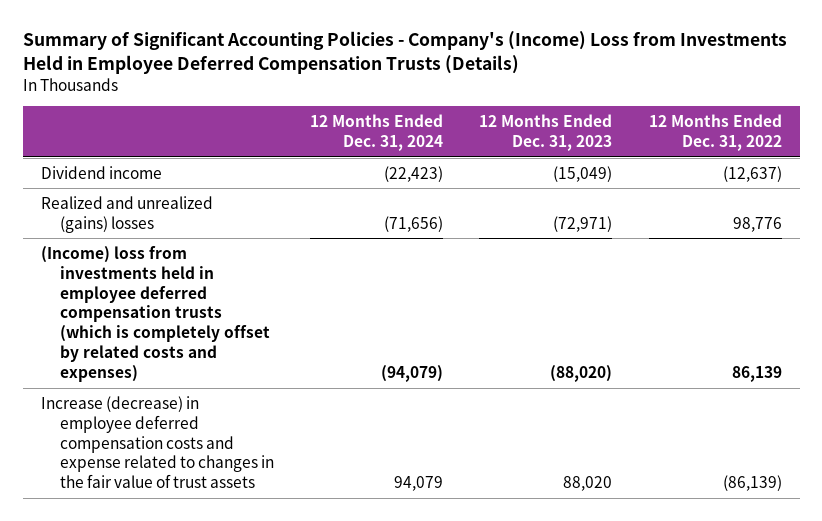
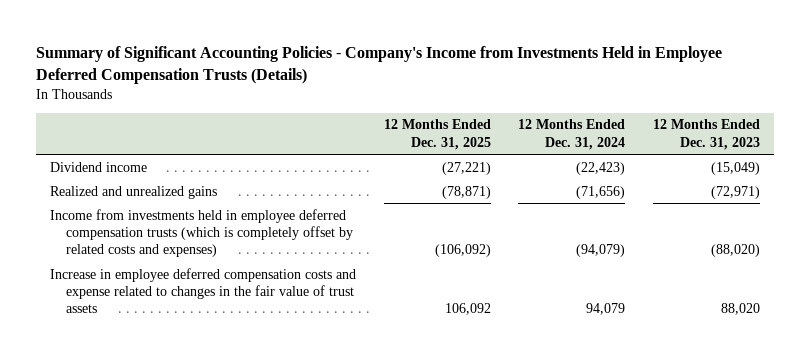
[22,31,787,75] Summary of Significant Accounting Policies - Company's (Income) Loss from Investments Held in Employee Deferred Compensation Trusts (Details) -> [36,46,723,84] Summary of Significant Accounting Policies - Company's Income from Investments Held in Employee Deferred Compensation Trusts (Details)
[648,114,782,152] 12 Months Ended Dec. 31, 2022 -> none
none -> [383,119,491,150] 12 Months Ended Dec. 31, 2025
[40,195,213,233] Realized and unrealized (gains) losses -> [50,185,218,199] Realized and unrealized gains
[40,245,270,383] (Income) loss from investments held in employee deferred compensation trusts (which is completely offset by related costs and expenses) -> [50,208,354,258] Income from investments held in employee deferred compensation trusts (which is completely offset by related costs and expenses)
[40,395,274,489] Increase (decrease) in employee deferred compensation costs and expense related to changes in the fair value of trust assets -> [50,267,357,314] Increase in employee deferred compensation costs and expense related to changes in the fair value of trust assets

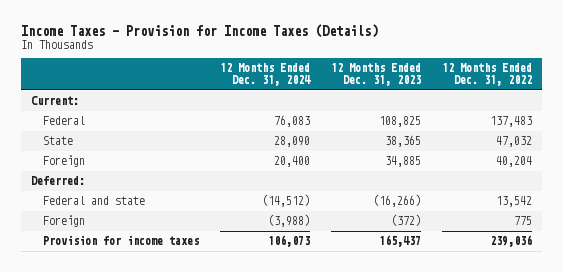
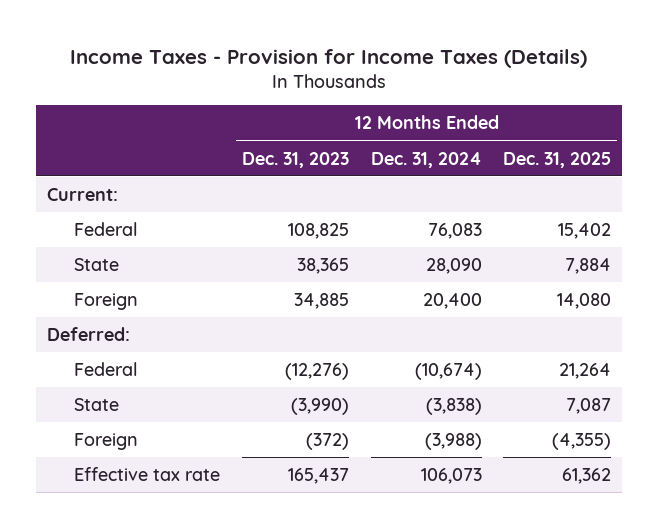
[441,63,532,87] 12 Months Ended Dec. 31, 2022 -> none
none -> [503,151,612,168] Dec. 31, 2025
[42,196,145,206] Federal and state -> none
none -> [73,361,138,376] Federal
none -> [73,397,119,411] State
[42,235,199,246] Provision for income taxes -> [73,466,220,481] Effective tax rate

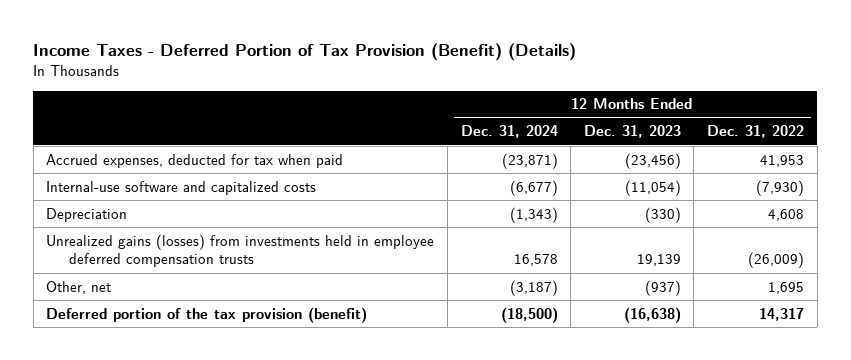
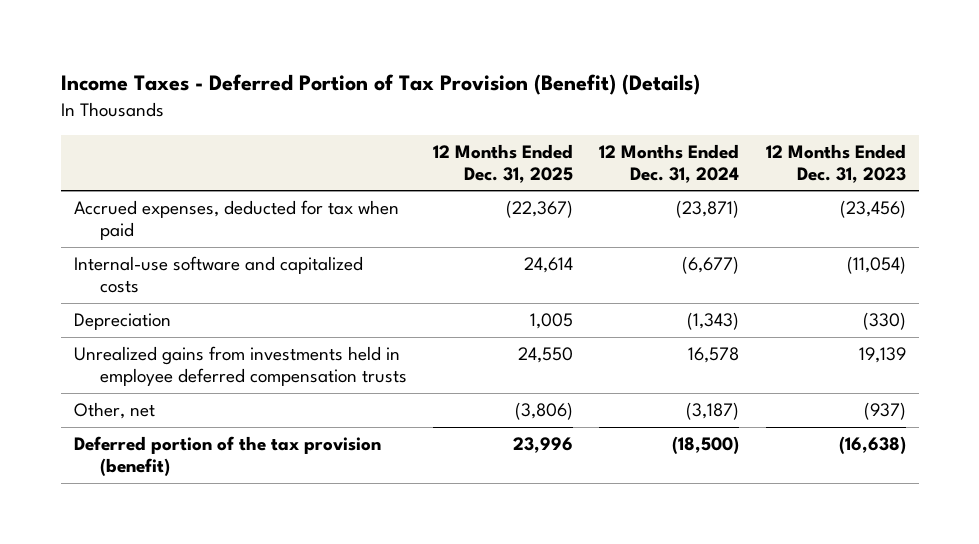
[707,125,805,139] Dec. 31, 2022 -> none
none -> [433,143,574,183] 12 Months Ended Dec. 31, 2025
[46,233,435,268] Unrealized gains (losses) from investments held in employee deferred compensation trusts -> [73,346,408,387] Unrealized gains from investments held in employee deferred compensation trusts

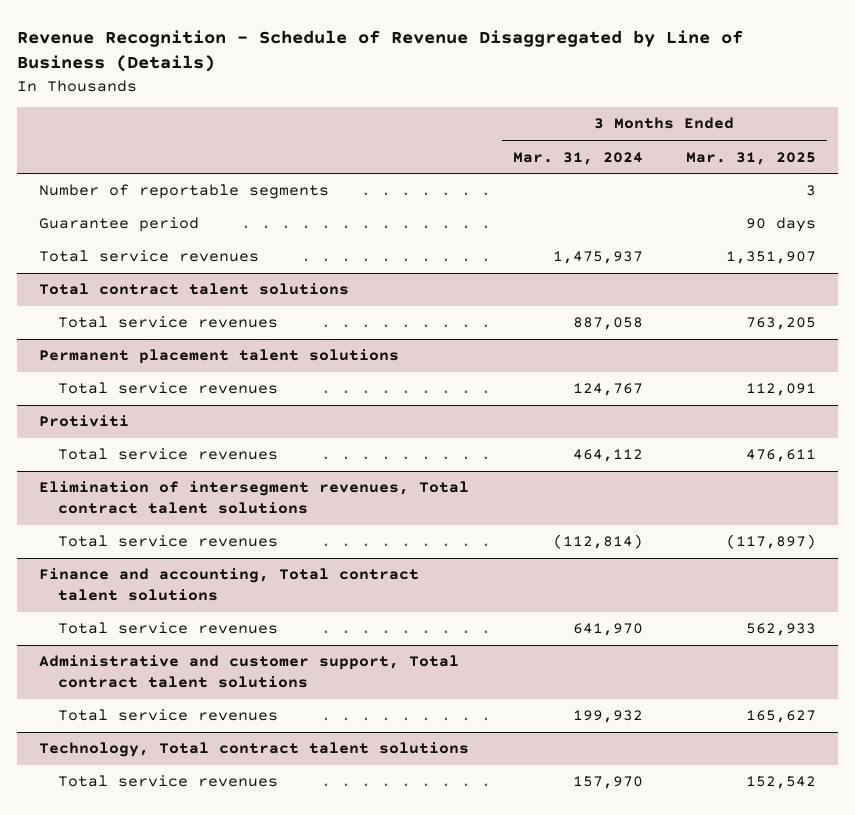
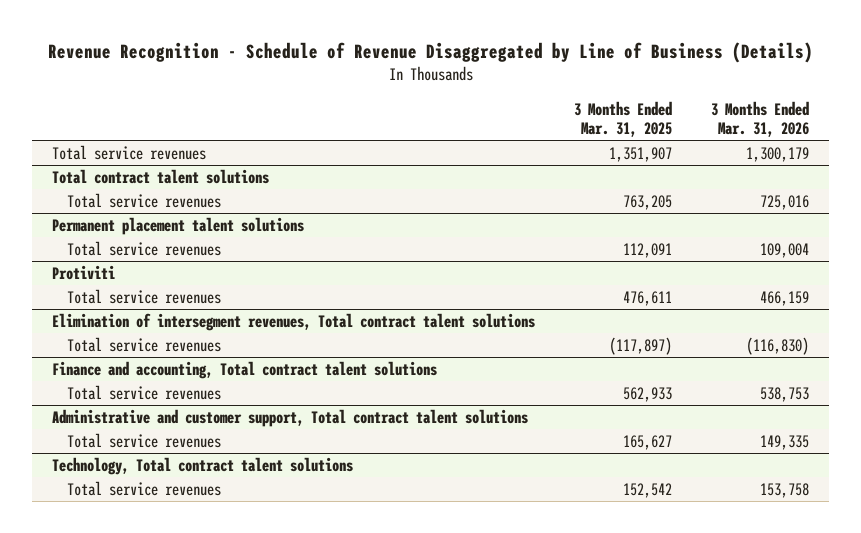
[512,151,643,165] Mar. 31, 2024 -> none
none -> [711,100,810,138] 3 Months Ended Mar. 31, 2026
[39,184,330,200] Number of reportable segments -> none
[39,217,200,233] Guarantee period -> none

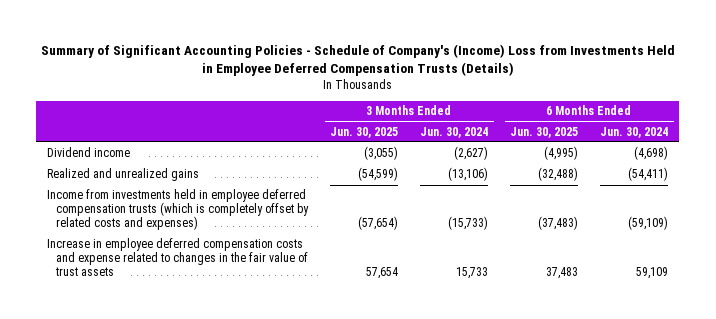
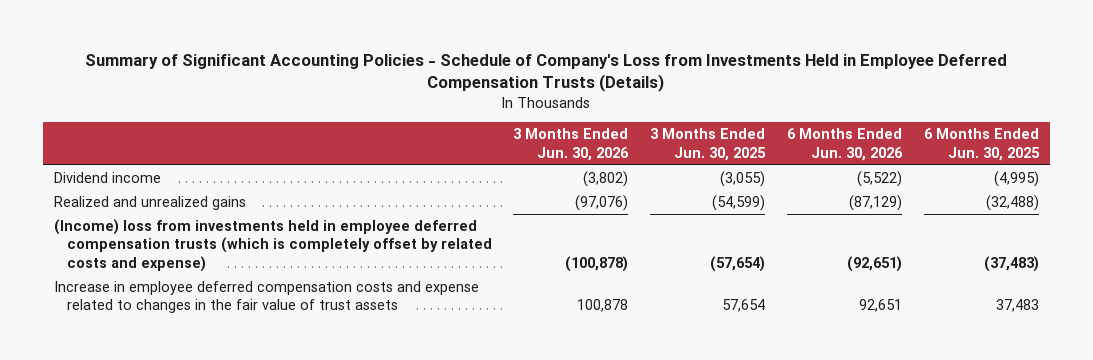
[40,43,675,76] Summary of Significant Accounting Policies - Schedule of Company's (Income) Loss from Investments Held in Employee Deferred Compensation Trusts (Details) -> [85,53,1008,93] Summary of Significant Accounting Policies - Schedule of Company's Loss from Investments Held in Employee Deferred Compensation Trusts (Details)
[420,126,489,138] Jun. 30, 2024 -> none
[600,126,669,138] Jun. 30, 2024 -> none
none -> [513,128,630,161] 3 Months Ended Jun. 30, 2026
none -> [787,128,904,161] 6 Months Ended Jun. 30, 2026
[47,189,310,231] Income from investments held in employee deferred compensation trusts (which is completely offset by related costs and expenses) -> [53,218,492,272] (Income) loss from investments held in employee deferred compensation trusts (which is completely offset by related costs and expense)

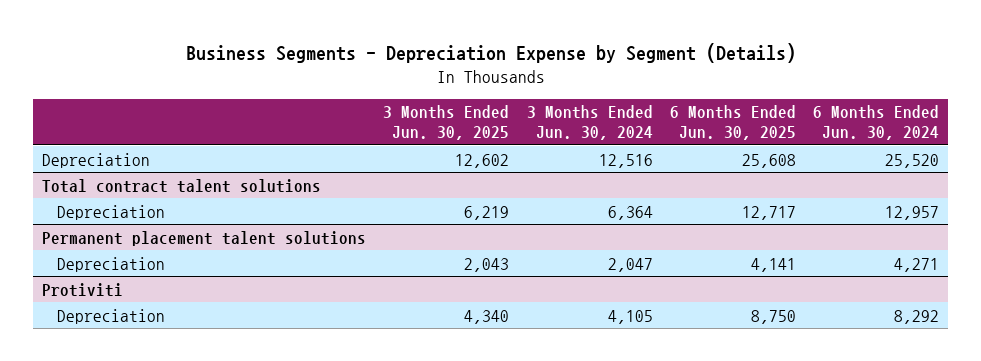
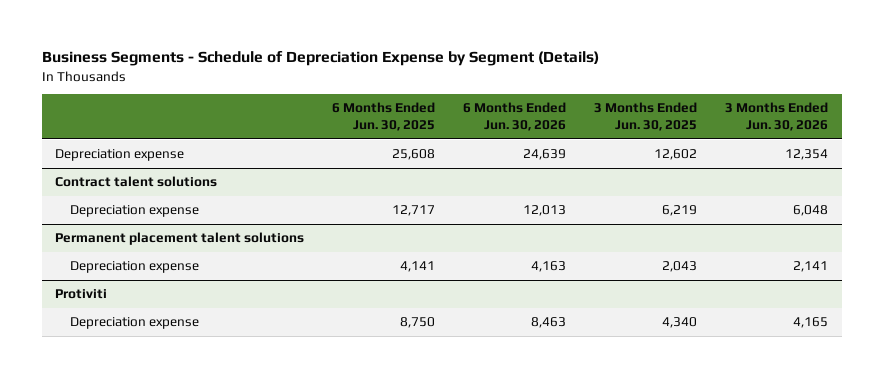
[185,43,796,64] Business Segments - Depreciation Expense by Segment (Details) -> [41,51,599,67] Business Segments - Schedule of Depreciation Expense by Segment (Details)
[526,105,653,140] 3 Months Ended Jun. 30, 2024 -> none
[813,105,940,140] 6 Months Ended Jun. 30, 2024 -> none
none -> [463,102,567,132] 6 Months Ended Jun. 30, 2026
none -> [724,102,828,132] 3 Months Ended Jun. 30, 2026
[42,152,151,168] Depreciation -> [55,149,185,162] Depreciation expense
[42,178,322,193] Total contract talent solutions -> [55,176,218,188] Contract talent solutions
[56,204,165,220] Depreciation -> [69,205,199,218] Depreciation expense
[56,256,165,272] Depreciation -> [69,261,199,274] Depreciation expense
[56,308,165,324] Depreciation -> [69,317,199,330] Depreciation expense

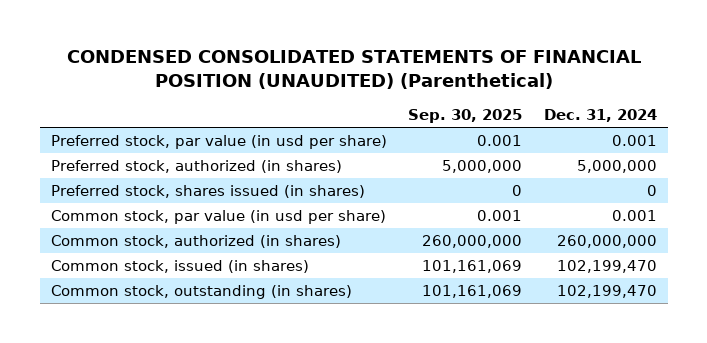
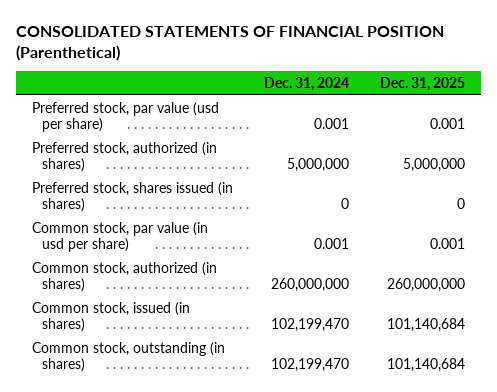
[66,50,641,89] CONDENSED CONSOLIDATED STATEMENTS OF FINANCIAL POSITION (UNAUDITED) (Parenthetical) -> [16,26,445,61] CONSOLIDATED STATEMENTS OF FINANCIAL POSITION (Parenthetical)
[408,108,523,123] Sep. 30, 2025 -> none
none -> [380,76,466,91] Dec. 31, 2025
[50,135,387,150] Preferred stock, par value (in usd per share) -> [31,101,219,132] Preferred stock, par value (usd per share)

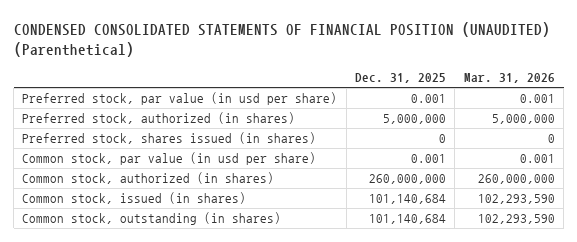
[16,26,445,61] CONSOLIDATED STATEMENTS OF FINANCIAL POSITION (Parenthetical) -> [13,21,550,57] CONDENSED CONSOLIDATED STATEMENTS OF FINANCIAL POSITION (UNAUDITED) (Parenthetical)
[264,76,350,91] Dec. 31, 2024 -> none
none -> [463,73,555,84] Mar. 31, 2026
[31,101,219,132] Preferred stock, par value (usd per share) -> [22,92,338,106] Preferred stock, par value (in usd per share)

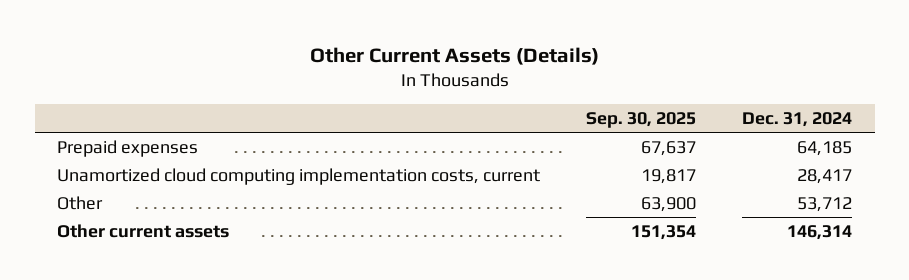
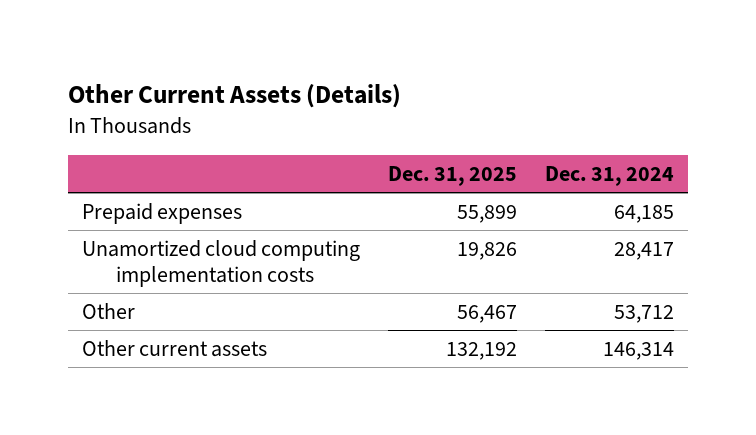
[586,112,697,129] Sep. 30, 2025 -> none
none -> [388,165,518,186] Dec. 31, 2025
[57,167,541,185] Unamortized cloud computing implementation costs, current -> [82,239,361,288] Unamortized cloud computing implementation costs

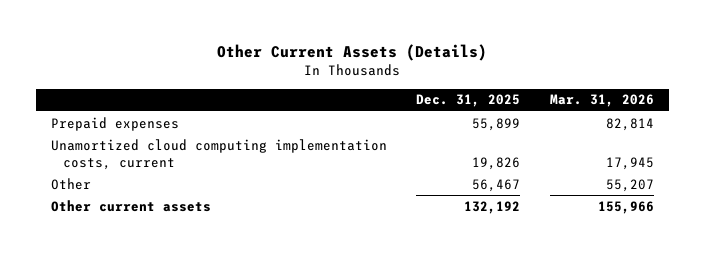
[545,165,675,186] Dec. 31, 2024 -> none
none -> [549,94,654,108] Mar. 31, 2026
[82,239,361,288] Unamortized cloud computing implementation costs -> [50,138,387,171] Unamortized cloud computing implementation costs, current

